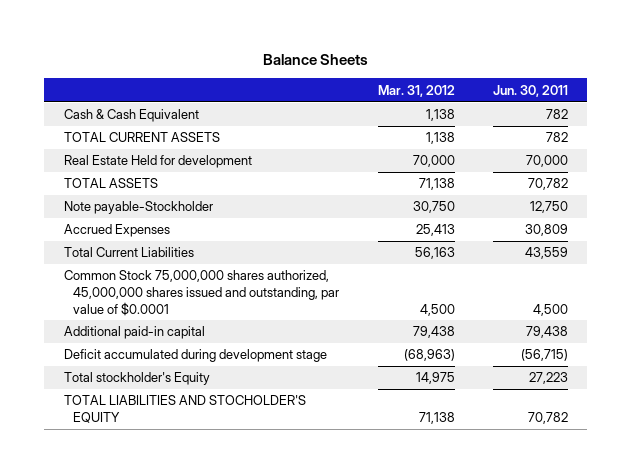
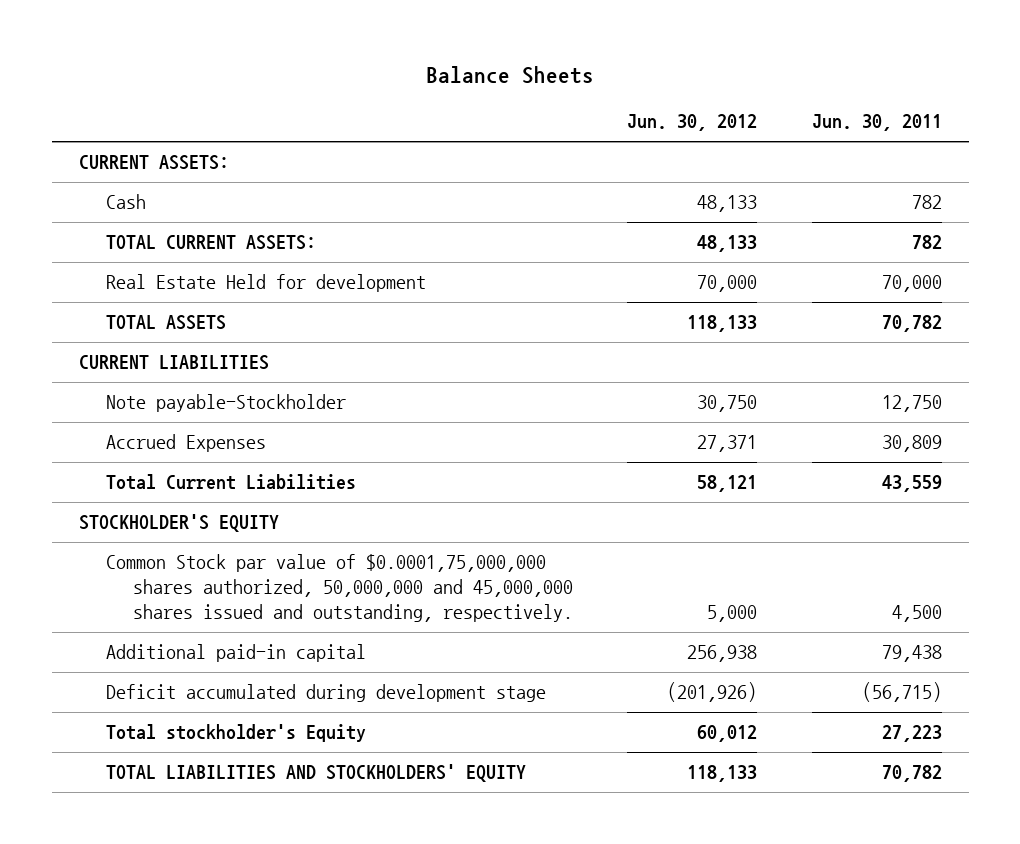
[377,84,455,97] Mar. 31, 2012 -> none
none -> [627,114,758,132] Jun. 30, 2012
none -> [78,155,229,171] CURRENT ASSETS:
[63,109,199,123] Cash & Cash Equivalent -> [105,194,146,210] Cash
[63,132,220,143] TOTAL CURRENT ASSETS -> [105,235,316,251] TOTAL CURRENT ASSETS:
none -> [78,355,269,371] CURRENT LIABILITIES
none -> [78,514,279,533] STOCKHOLDER'S EQUITY
[63,270,340,316] Common Stock 75,000,000 shares authorized, 45,000,000 shares issued and outstanding, par value of $0.0001 -> [105,554,573,622] Common Stock par value of $0.0001,75,000,000 shares authorized, 50,000,000 and 45,000,000 shares issued and outstanding, respectively.
[63,395,306,424] TOTAL LIABILITIES AND STOCHOLDER'S EQUITY -> [105,764,526,783] TOTAL LIABILITIES AND STOCKHOLDERS' EQUITY

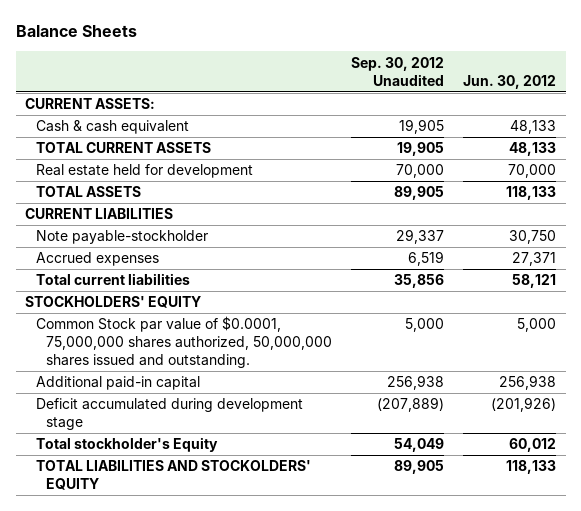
[811,114,942,132] Jun. 30, 2011 -> none
none -> [350,56,444,86] Sep. 30, 2012 Unaudited
[105,194,146,210] Cash -> [35,120,189,135] Cash & cash equivalent
[105,235,316,251] TOTAL CURRENT ASSETS: -> [35,142,211,154] TOTAL CURRENT ASSETS
[105,274,426,293] Real Estate Held for development -> [35,164,253,179] Real estate held for development
[105,394,346,413] Note payable-Stockholder -> [35,230,208,245] Note payable-stockholder
[105,434,266,453] Accrued Expenses -> [35,252,159,267] Accrued expenses
[105,474,356,491] Total Current Liabilities -> [35,273,190,286] Total current liabilities
[78,514,279,533] STOCKHOLDER'S EQUITY -> [25,296,202,309] STOCKHOLDERS' EQUITY
[105,554,573,622] Common Stock par value of $0.0001,75,000,000 shares authorized, 50,000,000 and 45,000,000 shares issued and outstanding, respectively. -> [35,316,332,369] Common Stock par value of $0.0001, 75,000,000 shares authorized, 50,000,000 shares issued and outstanding.
[105,764,526,783] TOTAL LIABILITIES AND STOCKHOLDERS' EQUITY -> [35,460,311,491] TOTAL LIABILITIES AND STOCKOLDERS' EQUITY

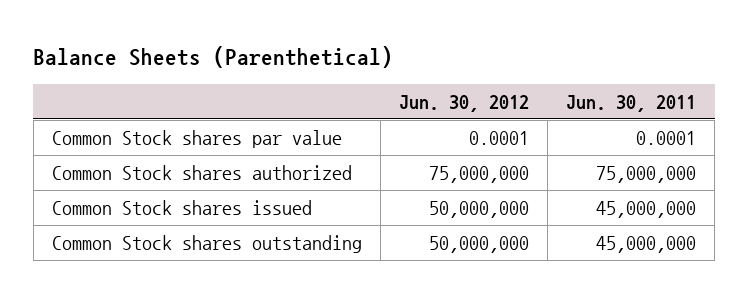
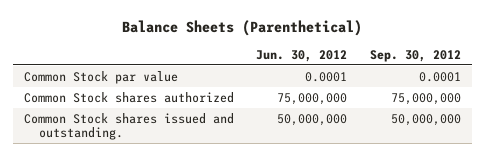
[566,94,697,112] Jun. 30, 2011 -> none
none -> [369,49,461,62] Sep. 30, 2012
[51,129,342,148] Common Stock shares par value -> [23,70,178,84] Common Stock par value
[51,234,362,253] Common Stock shares outstanding -> none
[51,199,312,215] Common Stock shares issued -> [23,112,234,141] Common Stock shares issued and outstanding.

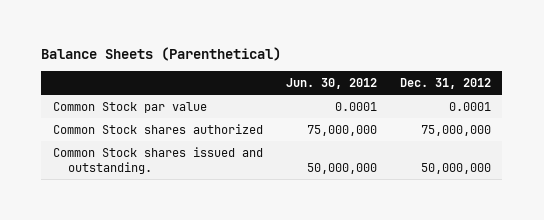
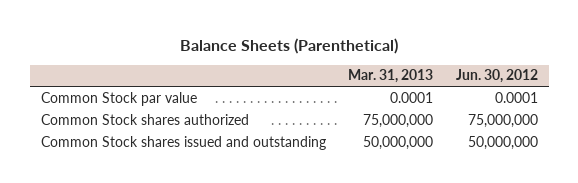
[399,78,491,90] Dec. 31, 2012 -> none
none -> [348,69,434,84] Mar. 31, 2013
[52,146,263,175] Common Stock shares issued and outstanding. -> [40,135,326,150] Common Stock shares issued and outstanding

